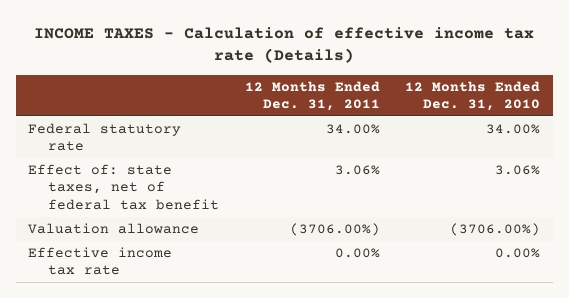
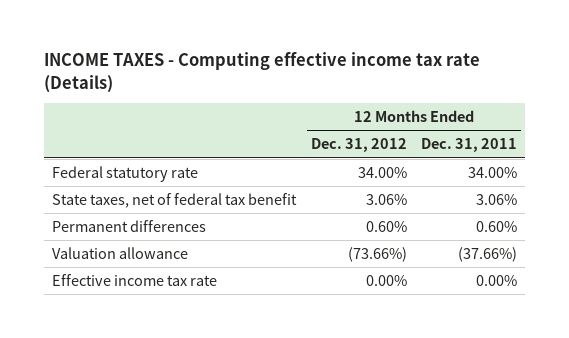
[34,26,535,64] INCOME TAXES - Calculation of effective income tax rate (Details) -> [44,52,481,93] INCOME TAXES - Computing effective income tax rate (Details)
[405,80,541,112] 12 Months Ended Dec. 31, 2010 -> none
none -> [310,138,407,153] Dec. 31, 2012
[28,163,220,210] Effect of: state taxes, net of federal tax benefit -> [51,192,297,208] State taxes, net of federal tax benefit
none -> [51,219,206,232] Permanent differences
[289,222,380,236] (3706.00%) -> [458,246,518,262] (37.66%)

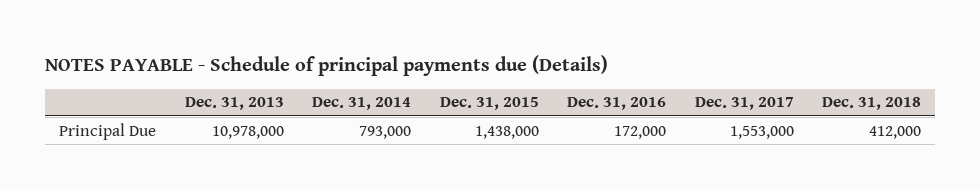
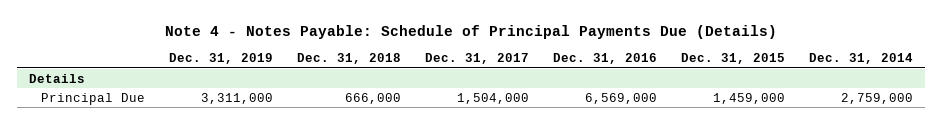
[45,55,609,77] NOTES PAYABLE - Schedule of principal payments due (Details) -> [164,25,777,40] Note 4 - Notes Payable: Schedule of Principal Payments Due (Details)
[184,97,284,111] Dec. 31, 2013 -> none
none -> [169,53,274,65] Dec. 31, 2019
none -> [28,73,85,83] Details
[359,125,412,139] 793,000 -> [841,92,914,104] 2,759,000
[474,125,539,139] 1,438,000 -> [713,92,786,104] 1,459,000
[614,125,667,139] 172,000 -> [585,92,658,104] 6,569,000
[729,125,794,139] 1,553,000 -> [457,92,530,104] 1,504,000
[869,125,922,139] 412,000 -> [345,92,402,104] 666,000

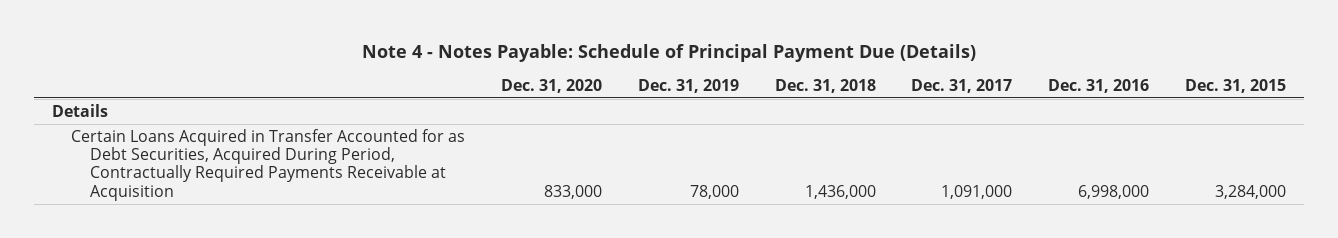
[164,25,777,40] Note 4 - Notes Payable: Schedule of Principal Payments Due (Details) -> [361,43,976,62] Note 4 - Notes Payable: Schedule of Principal Payment Due (Details)
[809,53,914,65] Dec. 31, 2014 -> none
none -> [500,78,602,93] Dec. 31, 2020
[41,92,146,105] Principal Due -> none
none -> [70,128,465,201] Certain Loans Acquired in Transfer Accounted for as Debt Securities, Acquired During Period, Contractually Required Payments Receivable at Acquisition

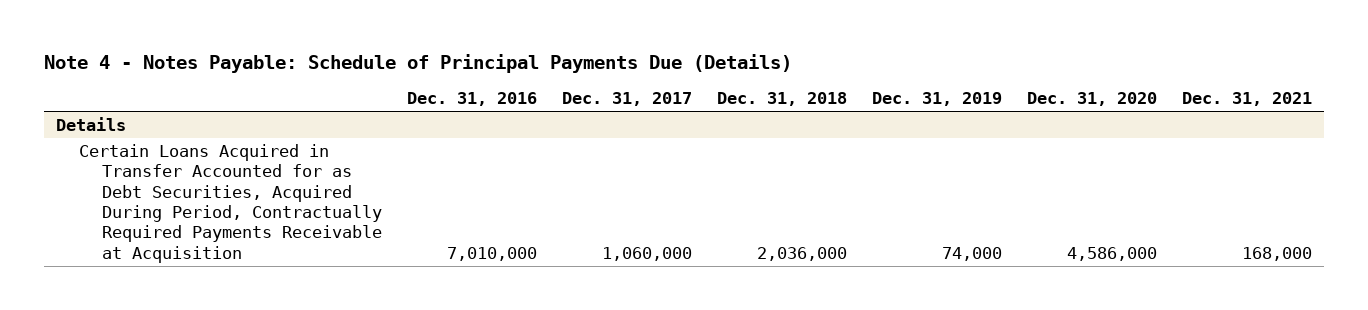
[361,43,976,62] Note 4 - Notes Payable: Schedule of Principal Payment Due (Details) -> [43,54,792,74] Note 4 - Notes Payable: Schedule of Principal Payments Due (Details)
[1185,78,1287,93] Dec. 31, 2015 -> none
none -> [1181,92,1312,107] Dec. 31, 2021
[543,184,602,199] 833,000 -> [1066,246,1157,261] 4,586,000
[689,184,739,199] 78,000 -> [941,246,1002,261] 74,000
[804,184,876,199] 1,436,000 -> [756,246,847,261] 2,036,000
[941,184,1013,199] 1,091,000 -> [601,246,692,261] 1,060,000
[1078,184,1150,199] 6,998,000 -> [446,246,537,261] 7,010,000

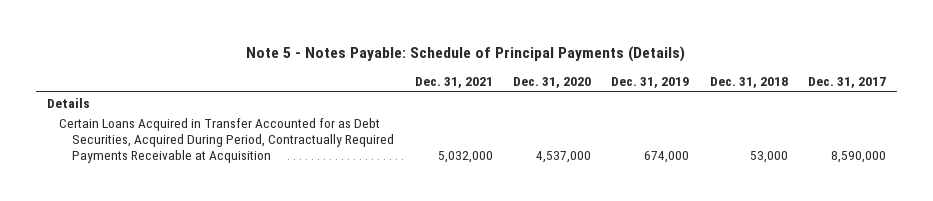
[43,54,792,74] Note 4 - Notes Payable: Schedule of Principal Payments Due (Details) -> [246,45,686,62] Note 5 - Notes Payable: Schedule of Principal Payments (Details)
[406,92,537,107] Dec. 31, 2016 -> none
[601,246,692,261] 1,060,000 -> [831,150,887,163] 8,590,000
[756,246,847,261] 2,036,000 -> [749,150,788,163] 53,000
[941,246,1002,261] 74,000 -> [644,150,690,163] 674,000
[1066,246,1157,261] 4,586,000 -> [536,150,592,163] 4,537,000
[1241,246,1312,261] 168,000 -> [437,150,493,163] 5,032,000

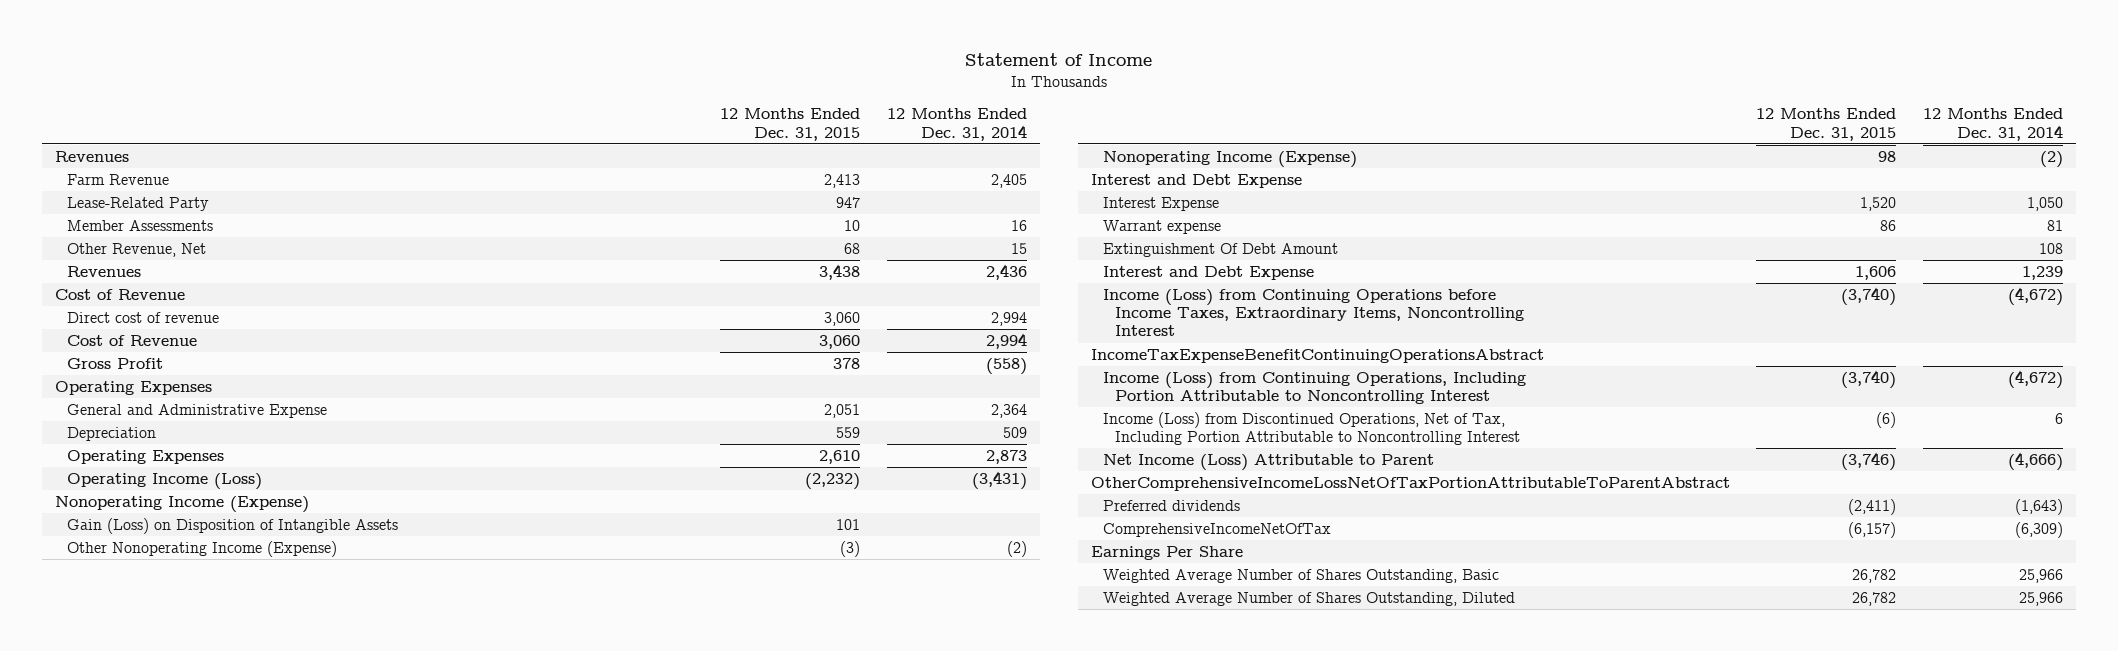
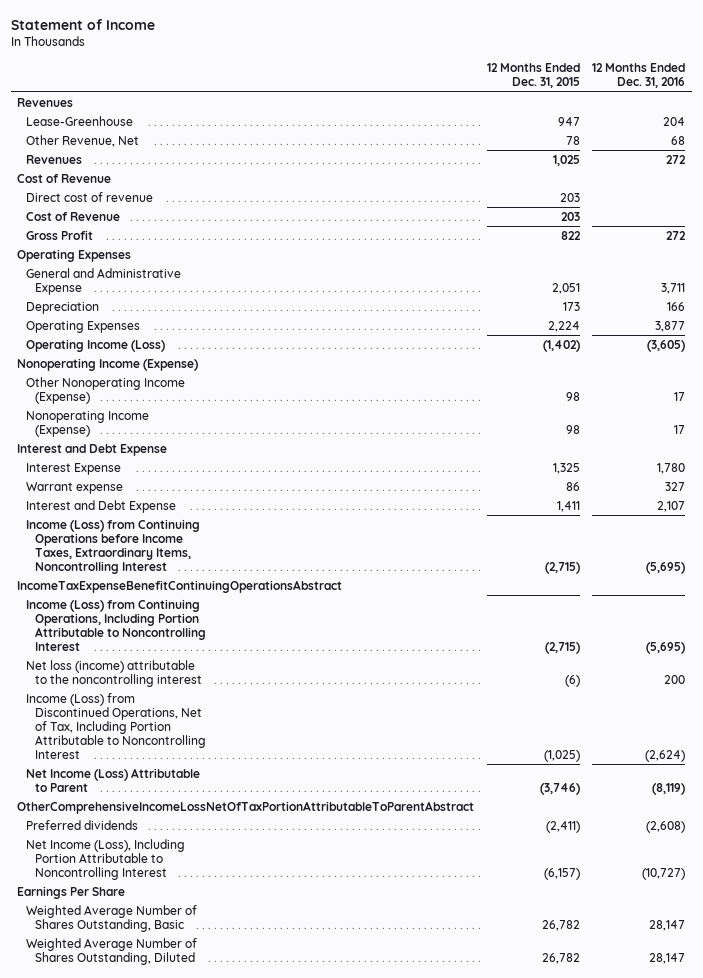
[886,108,1027,141] 12 Months Ended Dec. 31, 2014 -> none
none -> [592,63,686,89] 12 Months Ended Dec. 31, 2016
[67,173,170,185] Farm Revenue -> none
[67,219,214,231] Member Assessments -> none
[67,196,210,211] Lease-Related Party -> [26,115,134,126] Lease-Greenhouse
[844,242,861,254] 68 -> [565,135,580,145] 78
[819,263,861,280] 3,438 -> [552,154,580,166] 1,025
[824,311,861,326] 3,060 -> [559,192,580,202] 203
[819,334,861,349] 3,060 -> [560,211,580,221] 203
[833,357,861,369] 378 -> [560,230,581,240] 822
[836,426,861,438] 559 -> [562,301,580,311] 173
[819,449,861,464] 2,610 -> [547,320,580,332] 2,224
[805,472,861,490] (2,232) -> [542,339,580,352] (1,402)
[67,517,399,534] Gain (Loss) on Disposition of Intangible Assets -> none
[840,540,861,557] (3) -> [565,391,580,401] 98
[1860,196,1897,211] 1,520 -> [552,462,580,474] 1,325
[1103,242,1339,257] Extinguishment Of Debt Amount -> none
[1855,265,1897,280] 1,606 -> [556,500,580,512] 1,411
[1841,286,1897,306] (3,740) -> [544,561,580,574] (2,715)
[1841,369,1897,389] (3,740) -> [544,641,580,654] (2,715)
none -> [26,659,203,687] Net loss (income) attributable to the noncontrolling interest
[1876,411,1897,428] (6) -> [543,750,580,763] (1,025)
[1103,522,1332,537] ComprehensiveIncomeNetOfTax -> [26,838,186,880] Net Income (Loss), Including Portion Attributable to Noncontrolling Interest

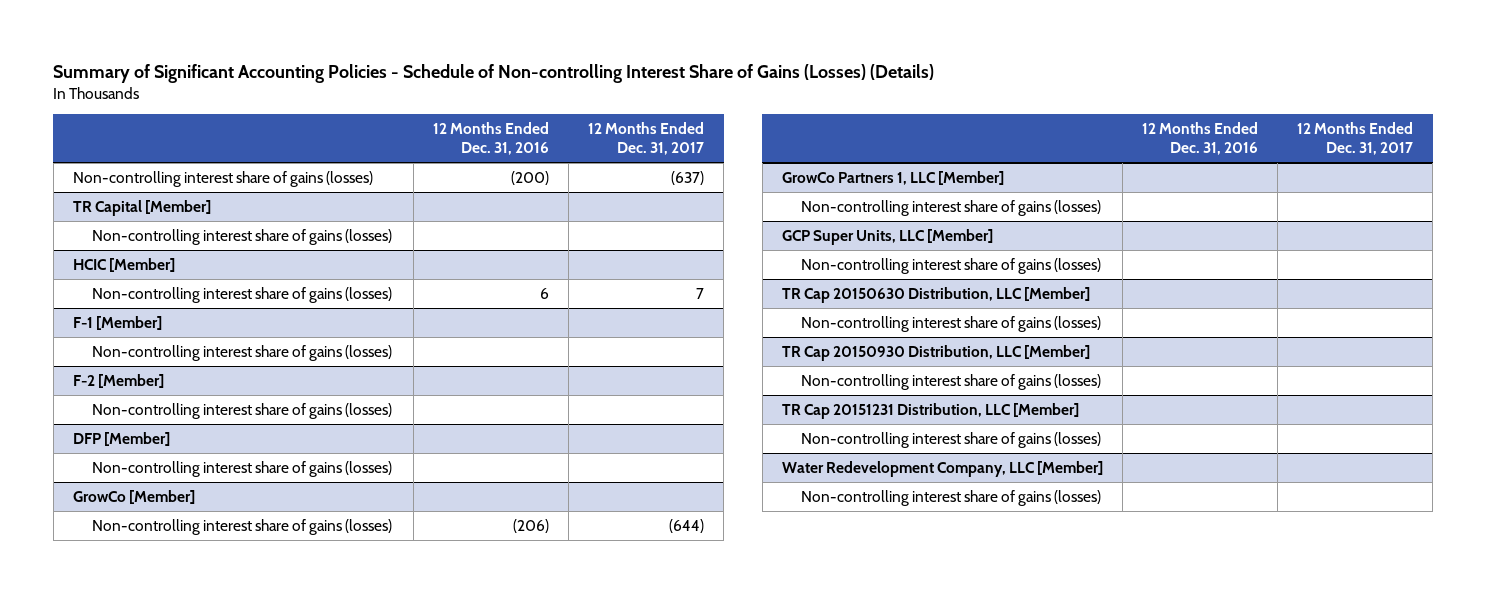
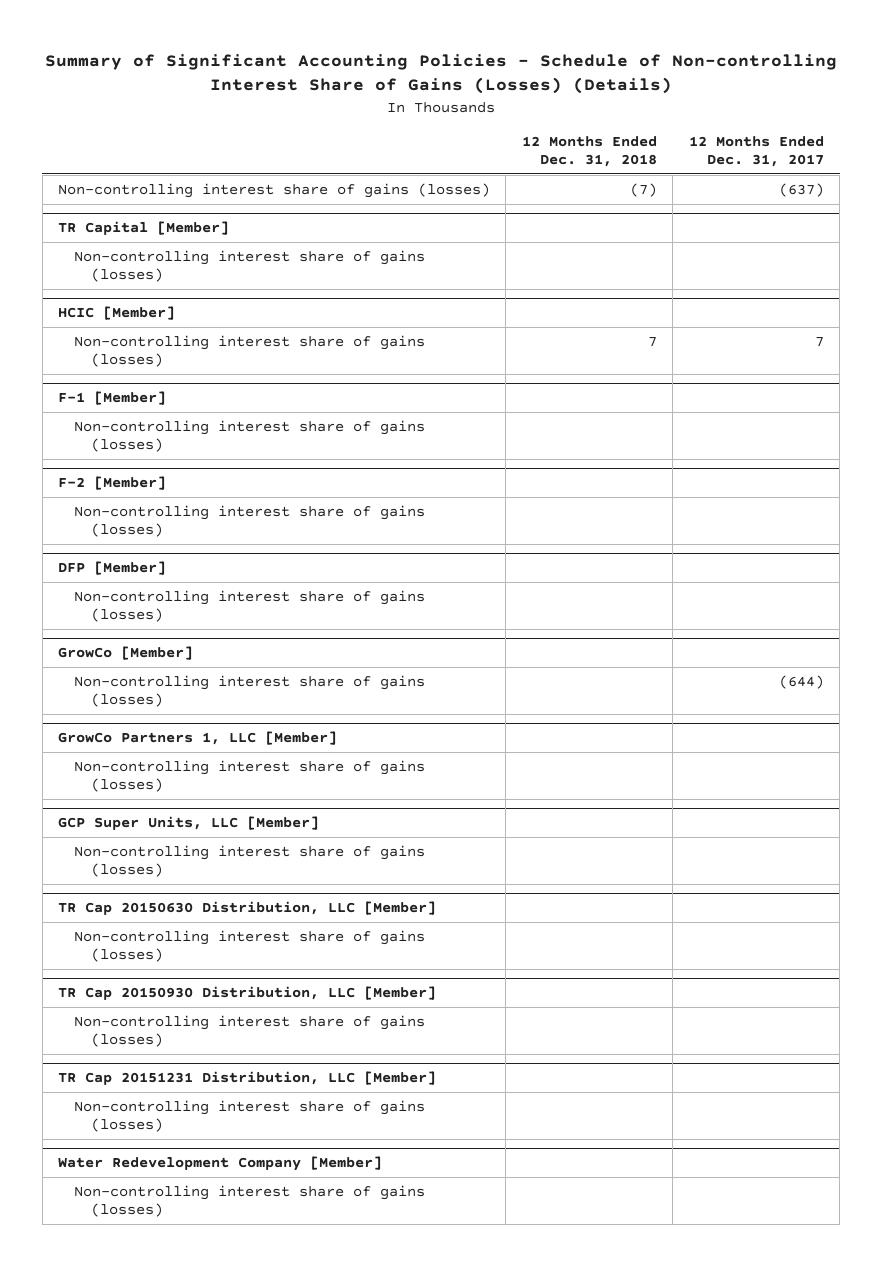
[433,122,550,156] 12 Months Ended Dec. 31, 2016 -> none
none -> [521,136,657,168] 12 Months Ended Dec. 31, 2018
[781,461,1103,478] Water Redevelopment Company, LLC [Member] -> [57,1155,382,1171] Water Redevelopment Company [Member]

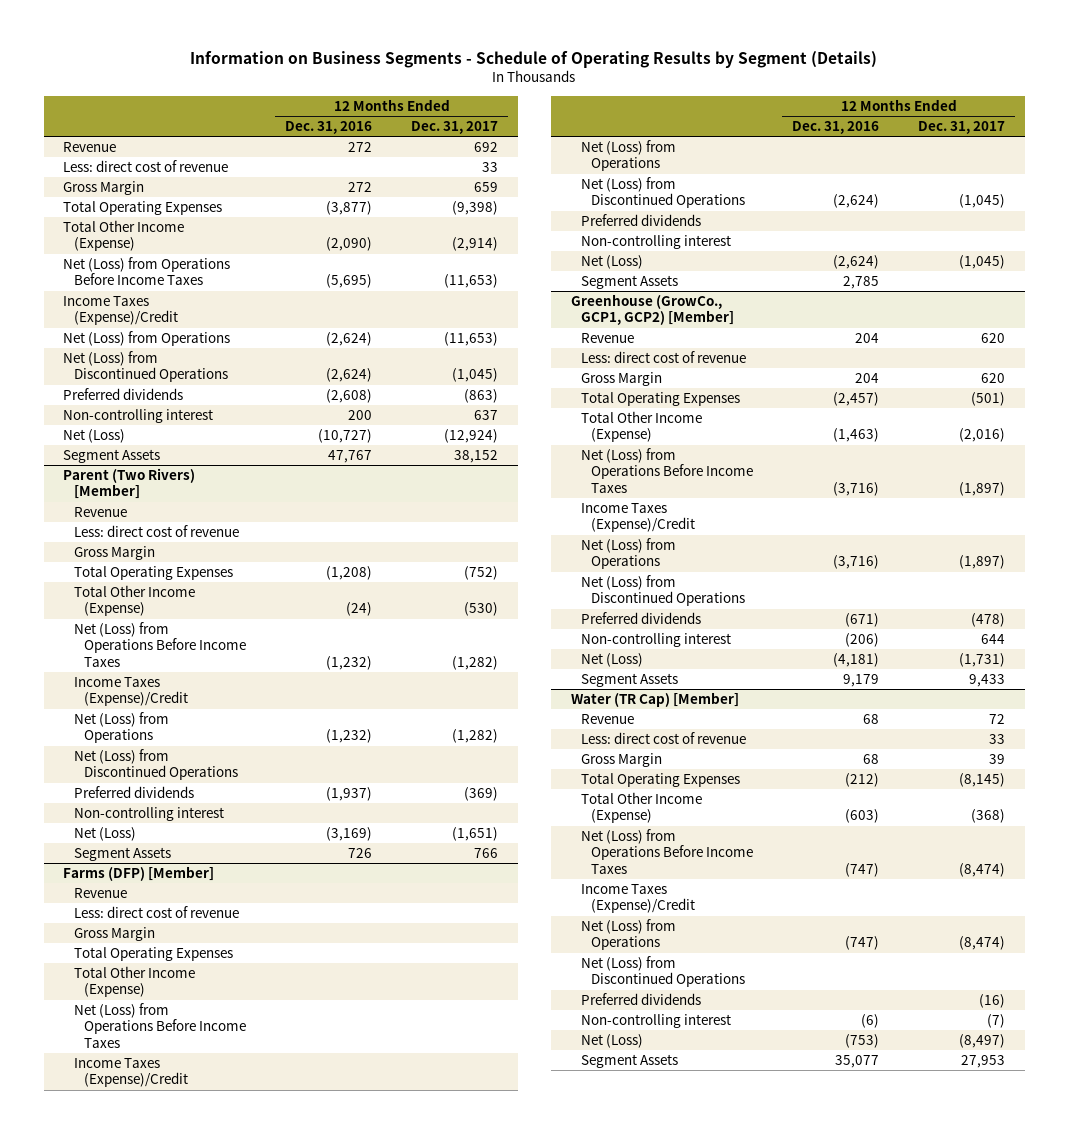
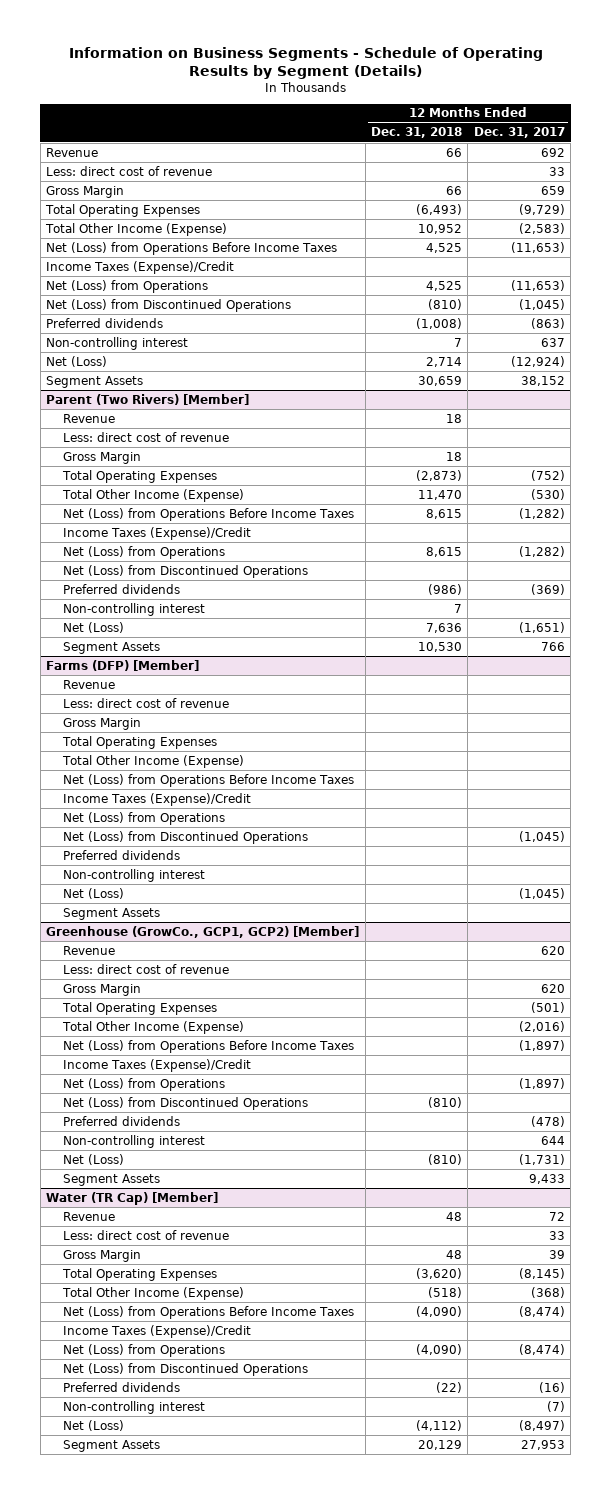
[285,121,373,135] Dec. 31, 2016 -> none
none -> [371,127,463,139] Dec. 31, 2018
[452,201,499,216] (9,398) -> [518,203,565,215] (9,729)
[452,237,499,252] (2,914) -> [518,222,565,234] (2,583)

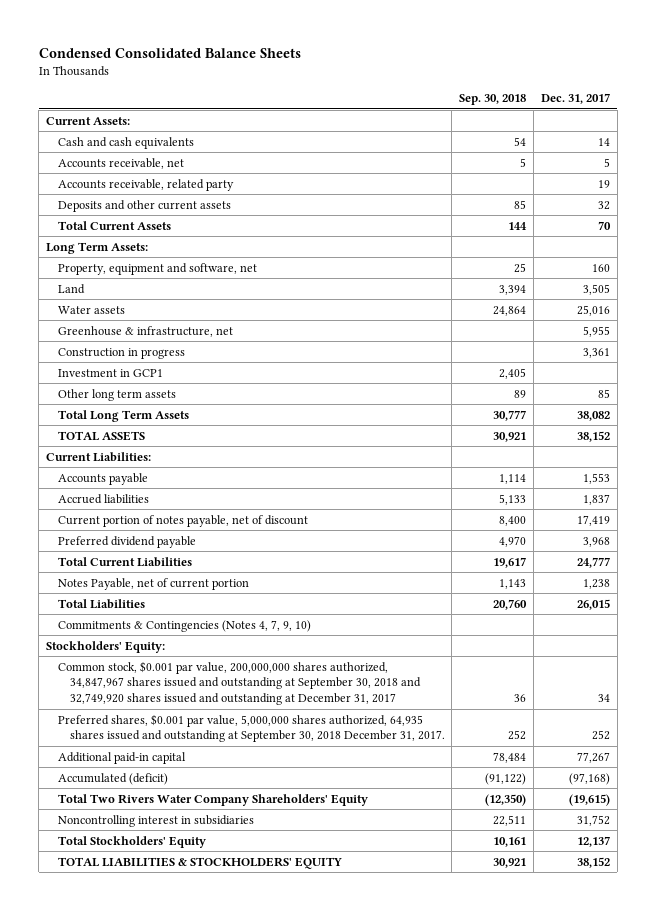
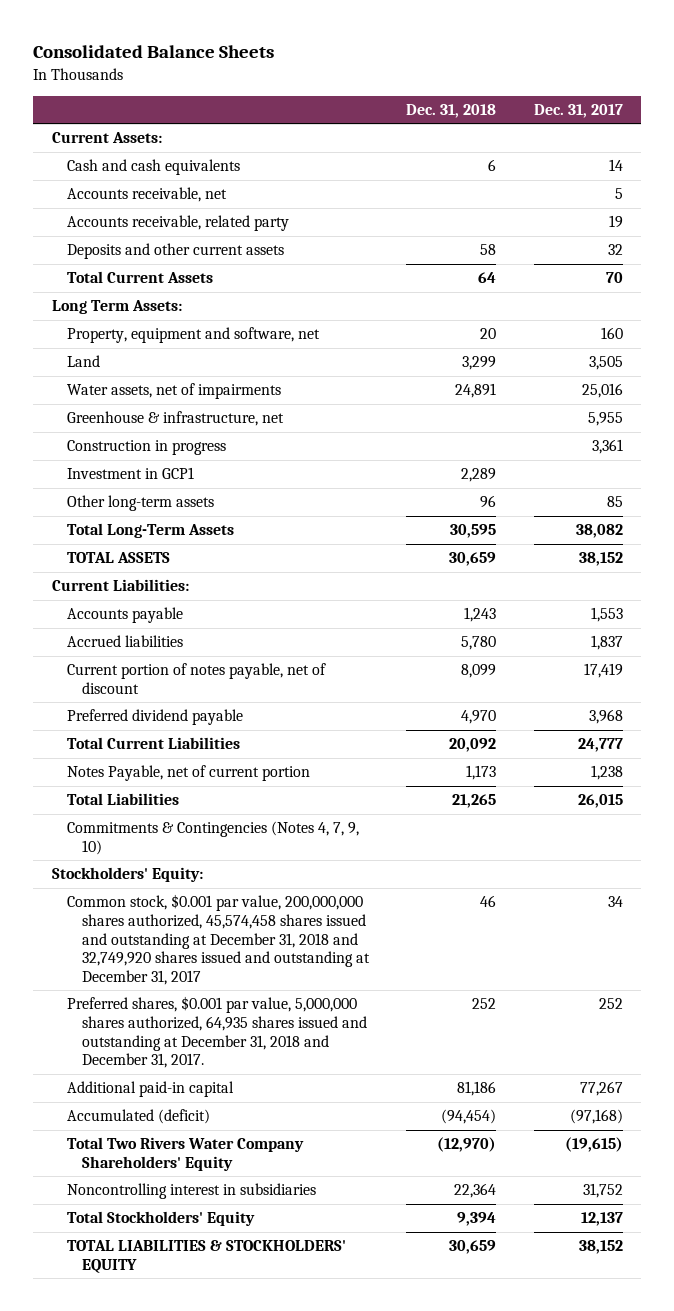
[38,48,301,59] Condensed Consolidated Balance Sheets -> [33,45,275,59] Consolidated Balance Sheets
[459,94,527,106] Sep. 30, 2018 -> none
none -> [406,104,497,119] Dec. 31, 2018
[57,305,125,314] Water assets -> [67,383,282,400] Water assets, net of impairments
[57,388,176,401] Other long term assets -> [67,495,215,512] Other long-term assets
[57,409,189,422] Total Long Term Assets -> [67,523,235,539] Total Long-Term Assets
[57,660,421,706] Common stock, $0.001 par value, 200,000,000 shares authorized, 34,847,967 shares issued and outstanding at September 30, 2018 and 32,749,920 shares issued and outstanding at December 31, 2017 -> [67,894,371,986] Common stock, $0.001 par value, 200,000,000 shares authorized, 45,574,458 shares issued and outstanding at December 31, 2018 and 32,749,920 shares issued and outstanding at December 31, 2017
[57,713,445,743] Preferred shares, $0.001 par value, 5,000,000 shares authorized, 64,935 shares issued and outstanding at September 30, 2018 December 31, 2017. -> [67,996,368,1069] Preferred shares, $0.001 par value, 5,000,000 shares authorized, 64,935 shares issued and outstanding at December 31, 2018 and December 31, 2017.

